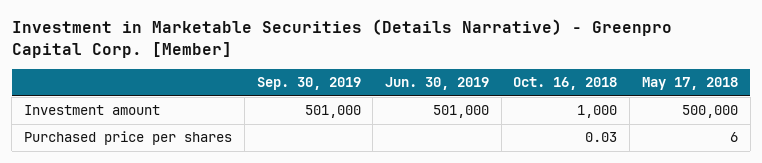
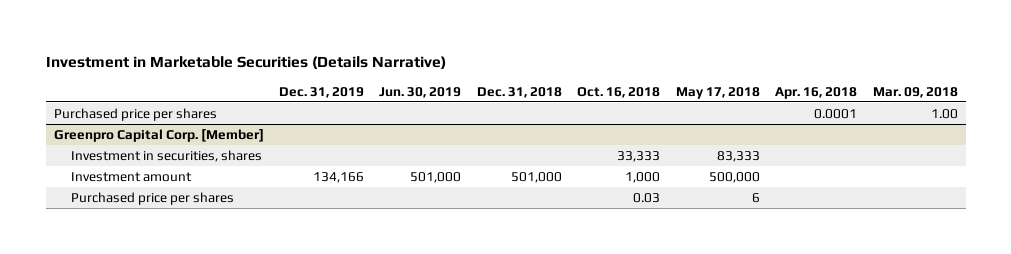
[11,19,672,59] Investment in Marketable Securities (Details Narrative) - Greenpro Capital Corp. [Member] -> [45,55,446,69] Investment in Marketable Securities (Details Narrative)
[256,77,361,91] Sep. 30, 2019 -> none
none -> [279,86,365,98] Dec. 31, 2019
none -> [476,86,562,98] Dec. 31, 2018
none -> [775,86,858,99] Apr. 16, 2018
none -> [872,86,958,98] Mar. 09, 2018
none -> [53,108,217,122] Purchased price per shares
none -> [53,129,264,143] Greenpro Capital Corp. [Member]
none -> [71,150,263,163] Investment in securities, shares

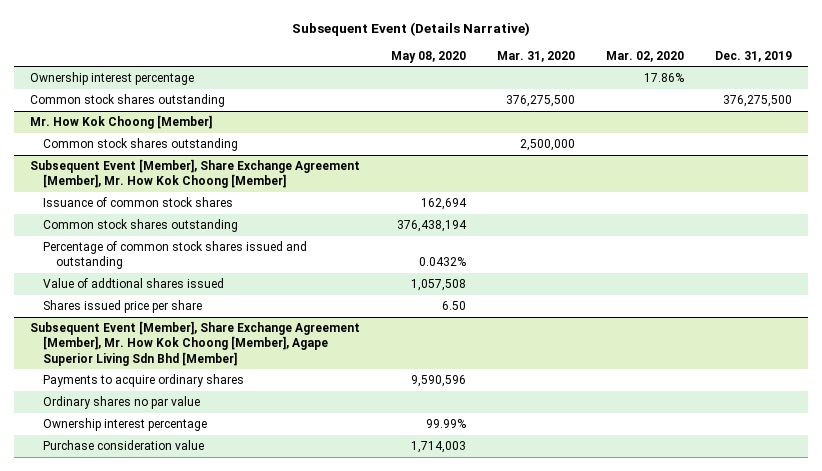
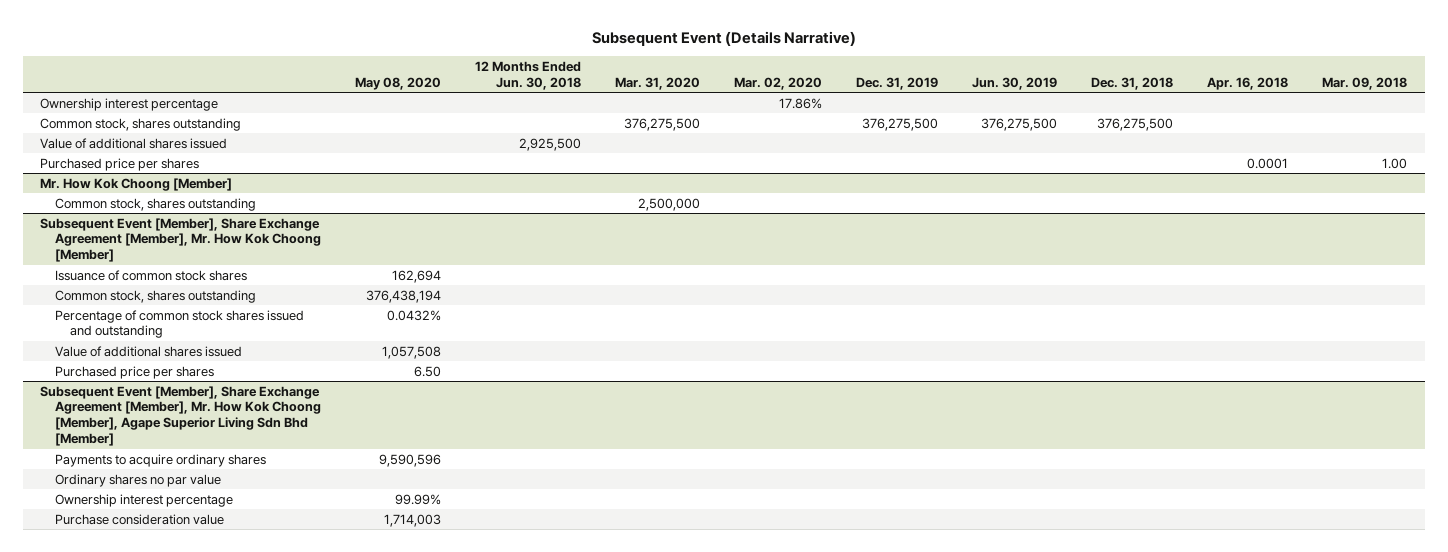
none -> [475,60,582,90] 12 Months Ended Jun. 30, 2018
none -> [972,76,1058,90] Jun. 30, 2019
none -> [1091,76,1174,90] Dec. 31, 2018
none -> [1207,76,1289,90] Apr. 16, 2018
none -> [1322,76,1408,90] Mar. 09, 2018
[29,94,225,108] Common stock shares outstanding -> [40,117,242,131] Common stock, shares outstanding
none -> [40,137,228,149] Value of additional shares issued
none -> [40,157,200,171] Purchased price per shares
[42,138,238,152] Common stock shares outstanding -> [55,197,257,211] Common stock, shares outstanding
[42,219,238,233] Common stock shares outstanding -> [55,289,257,303] Common stock, shares outstanding
[42,278,224,289] Value of addtional shares issued -> [55,345,243,357] Value of additional shares issued
[42,300,202,314] Shares issued price per share -> [55,365,215,379] Purchased price per shares

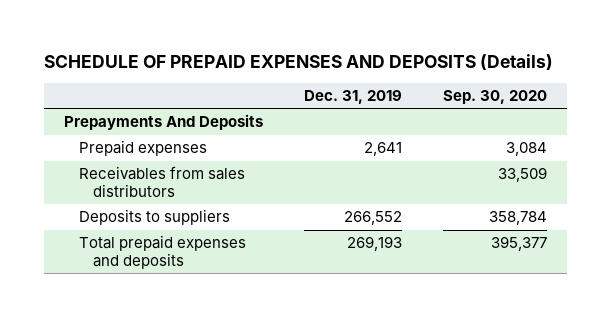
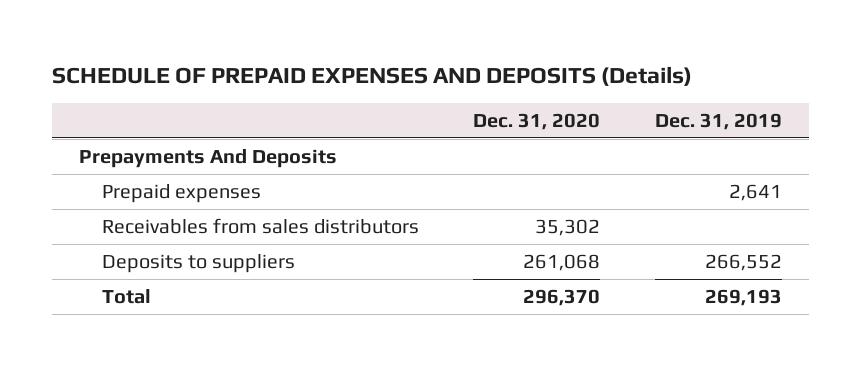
[442,89,547,104] Sep. 30, 2020 -> none
none -> [473,112,601,130] Dec. 31, 2020
[78,235,246,269] Total prepaid expenses and deposits -> [101,289,151,305] Total

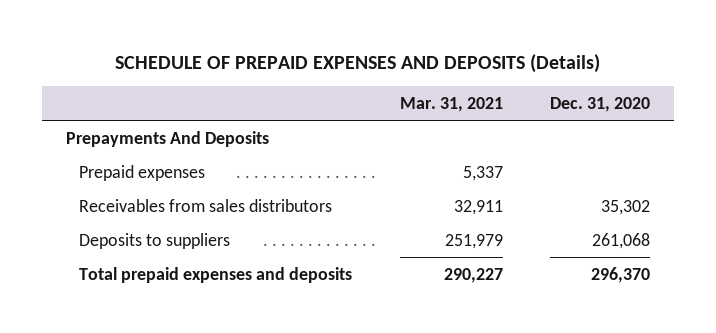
[654,112,782,130] Dec. 31, 2019 -> none
none -> [399,96,503,112] Mar. 31, 2021
[101,289,151,305] Total -> [78,266,352,283] Total prepaid expenses and deposits

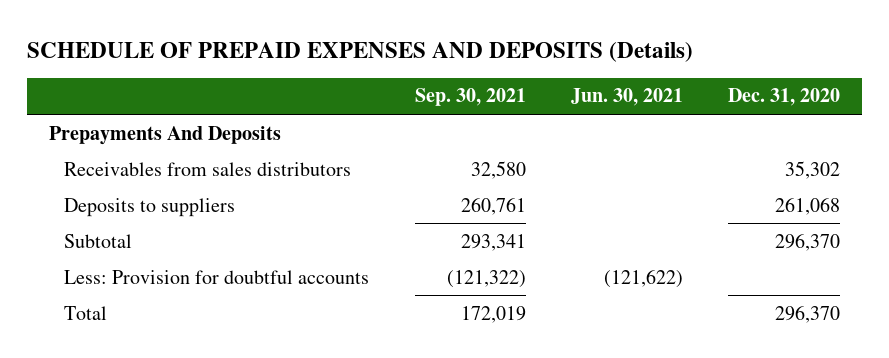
[399,96,503,112] Mar. 31, 2021 -> none
none -> [414,88,526,107] Sep. 30, 2021
none -> [570,88,683,107] Jun. 30, 2021
[78,164,205,181] Prepaid expenses -> none
none -> [64,233,133,248] Subtotal
none -> [64,269,370,284] Less: Provision for doubtful accounts
[78,266,352,283] Total prepaid expenses and deposits -> [64,305,108,320] Total

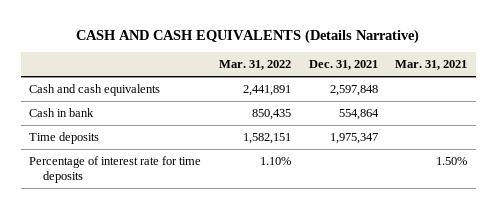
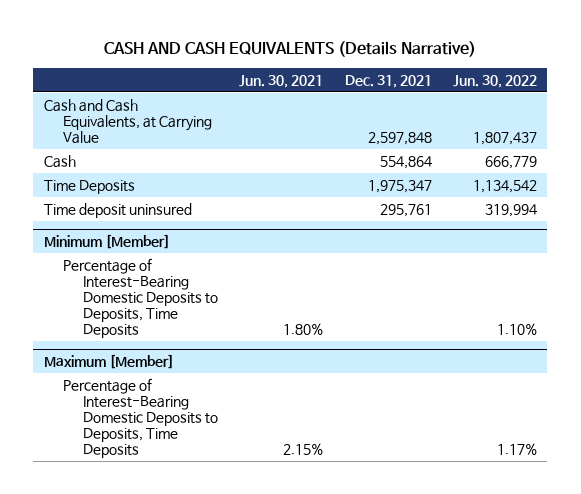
[218,60,291,71] Mar. 31, 2022 -> none
[395,60,468,71] Mar. 31, 2021 -> none
none -> [239,74,324,88] Jun. 30, 2021
none -> [452,74,537,88] Jun. 30, 2022
[29,83,161,96] Cash and cash equivalents -> [43,98,213,144] Cash and Cash Equivalents, at Carrying Value
[29,107,95,117] Cash in bank -> [43,154,76,168] Cash
[29,131,100,144] Time deposits -> [43,179,135,194] Time Deposits
none -> [43,202,192,218] Time deposit uninsured
none -> [43,233,170,249] Minimum [Member]
[29,155,202,183] Percentage of interest rate for time deposits -> [63,257,218,339] Percentage of Interest-Bearing Domestic Deposits to Deposits, Time Deposits
none -> [43,353,174,369] Maximum [Member]
none -> [63,377,218,459] Percentage of Interest-Bearing Domestic Deposits to Deposits, Time Deposits

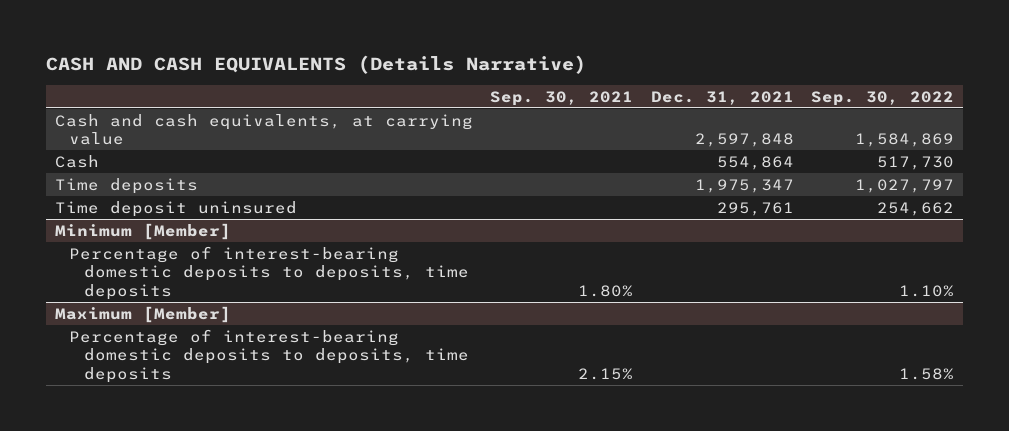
[239,74,324,88] Jun. 30, 2021 -> none
[452,74,537,88] Jun. 30, 2022 -> none
none -> [490,90,634,106] Sep. 30, 2021
none -> [810,90,954,106] Sep. 30, 2022
[43,98,213,144] Cash and Cash Equivalents, at Carrying Value -> [54,113,473,146] Cash and cash equivalents, at carrying value
[43,179,135,194] Time Deposits -> [54,177,198,194] Time deposits
[63,257,218,339] Percentage of Interest-Bearing Domestic Deposits to Deposits, Time Deposits -> [69,245,469,300] Percentage of interest-bearing domestic deposits to deposits, time deposits
[63,377,218,459] Percentage of Interest-Bearing Domestic Deposits to Deposits, Time Deposits -> [69,328,469,383] Percentage of interest-bearing domestic deposits to deposits, time deposits

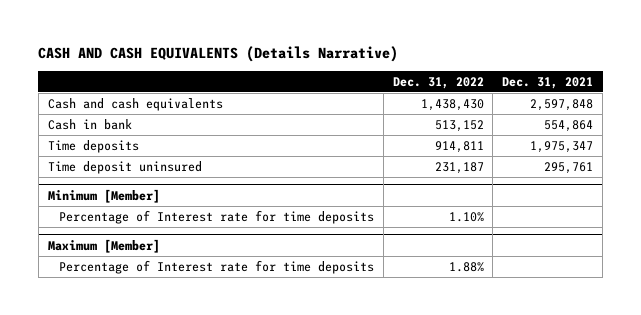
[490,90,634,106] Sep. 30, 2021 -> none
[810,90,954,106] Sep. 30, 2022 -> none
none -> [392,76,484,89] Dec. 31, 2022
[54,113,473,146] Cash and cash equivalents, at carrying value -> [47,97,223,111] Cash and cash equivalents
[54,154,99,168] Cash -> [47,118,132,130] Cash in bank
[69,245,469,300] Percentage of interest-bearing domestic deposits to deposits, time deposits -> [58,209,374,224] Percentage of Interest rate for time deposits
[69,328,469,383] Percentage of interest-bearing domestic deposits to deposits, time deposits -> [58,259,374,274] Percentage of Interest rate for time deposits

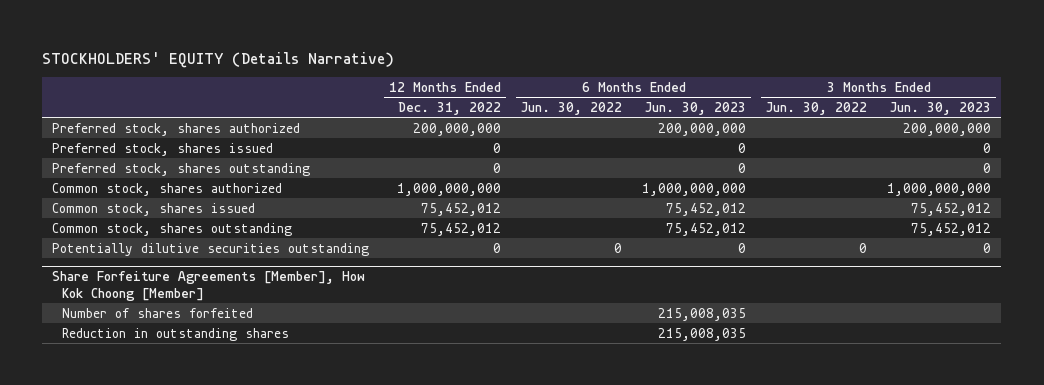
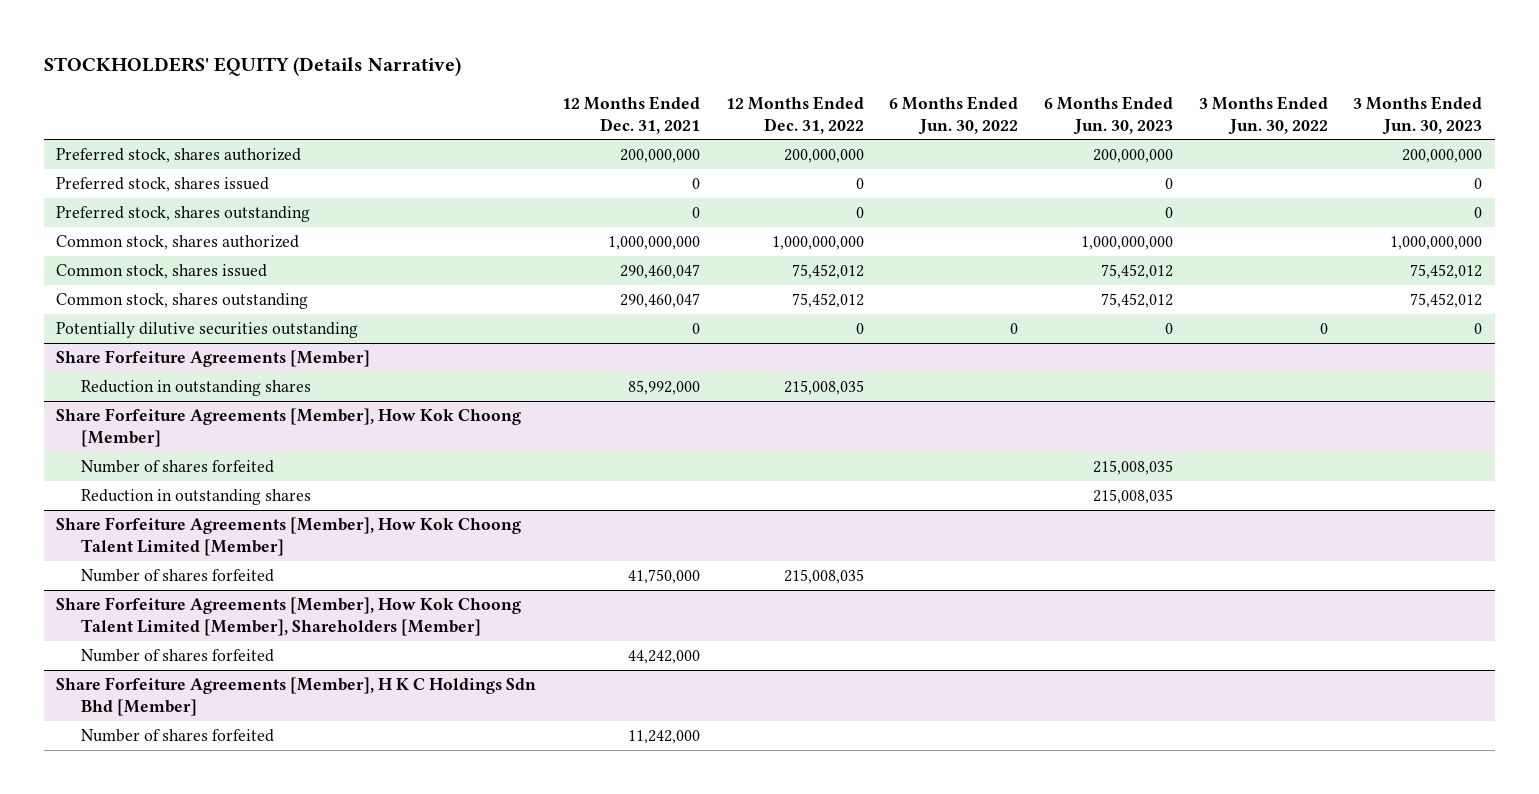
none -> [562,95,701,134] 12 Months Ended Dec. 31, 2021
none -> [56,350,371,368] Share Forfeiture Agreements [Member]
none -> [81,380,312,397] Reduction in outstanding shares
none -> [56,517,522,557] Share Forfeiture Agreements [Member], How Kok Choong Talent Limited [Member]
none -> [81,569,275,583] Number of shares forfeited
none -> [56,597,522,637] Share Forfeiture Agreements [Member], How Kok Choong Talent Limited [Member], Shareholders [Member]
none -> [81,649,275,663] Number of shares forfeited
none -> [56,677,537,717] Share Forfeiture Agreements [Member], H K C Holdings Sdn Bhd [Member]
none -> [81,729,275,743] Number of shares forfeited

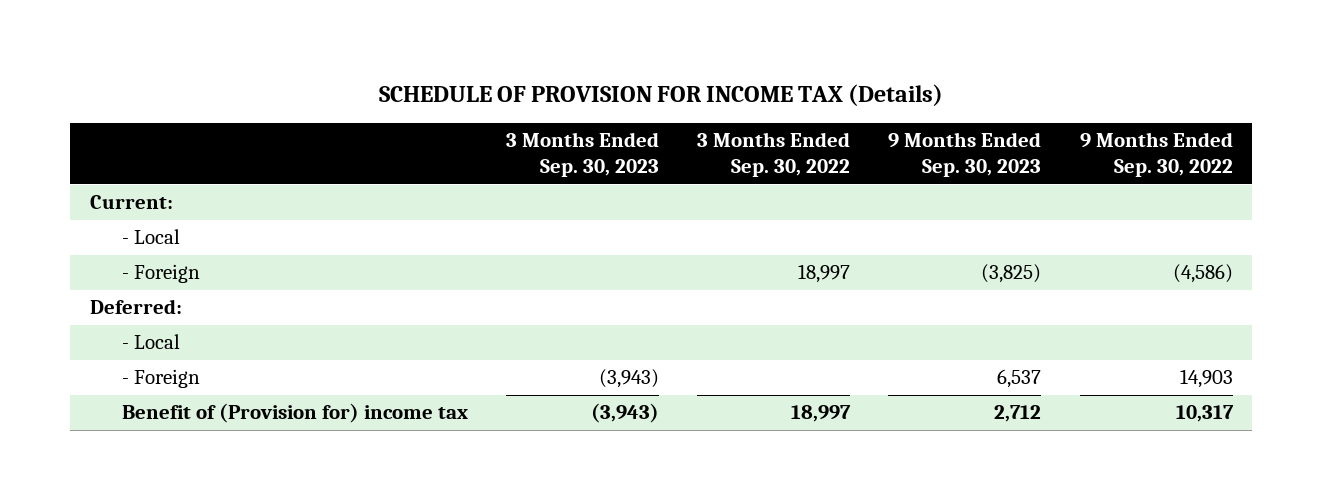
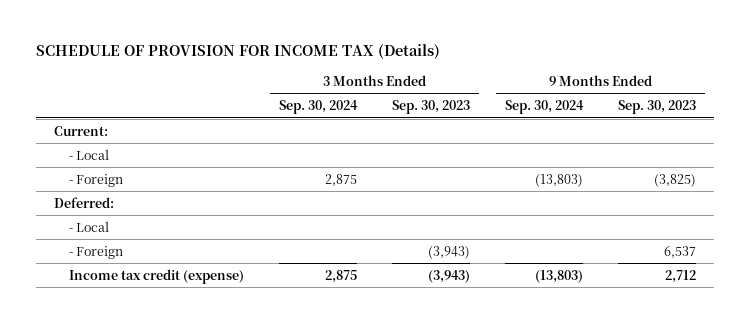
[697,131,851,178] 3 Months Ended Sep. 30, 2022 -> none
[1079,131,1233,178] 9 Months Ended Sep. 30, 2022 -> none
none -> [279,99,359,114] Sep. 30, 2024
none -> [505,99,585,114] Sep. 30, 2024
[121,403,468,424] Benefit of (Provision for) income tax -> [68,268,244,284] Income tax credit (expense)

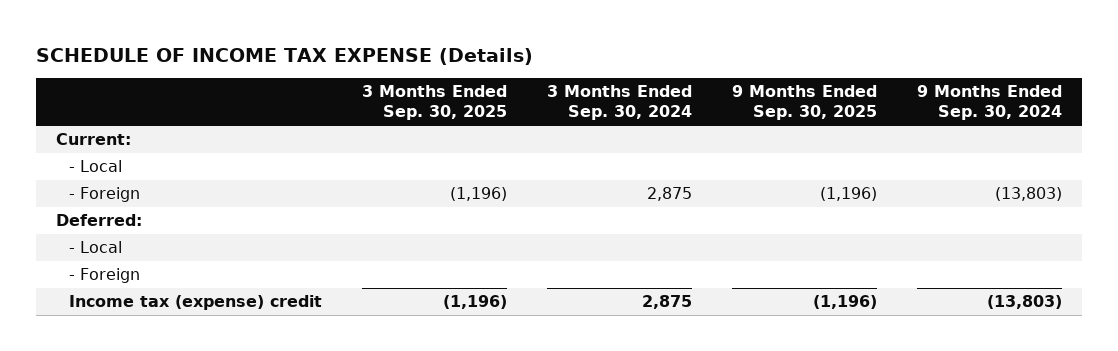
[36,43,441,59] SCHEDULE OF PROVISION FOR INCOME TAX (Details) -> [36,47,534,65] SCHEDULE OF INCOME TAX EXPENSE (Details)
[392,99,471,114] Sep. 30, 2023 -> none
[618,99,697,114] Sep. 30, 2023 -> none
none -> [362,85,508,121] 3 Months Ended Sep. 30, 2025
none -> [731,85,877,121] 9 Months Ended Sep. 30, 2025
[68,268,244,284] Income tax credit (expense) -> [69,295,323,311] Income tax (expense) credit

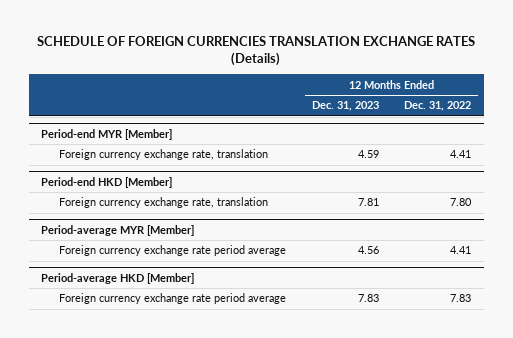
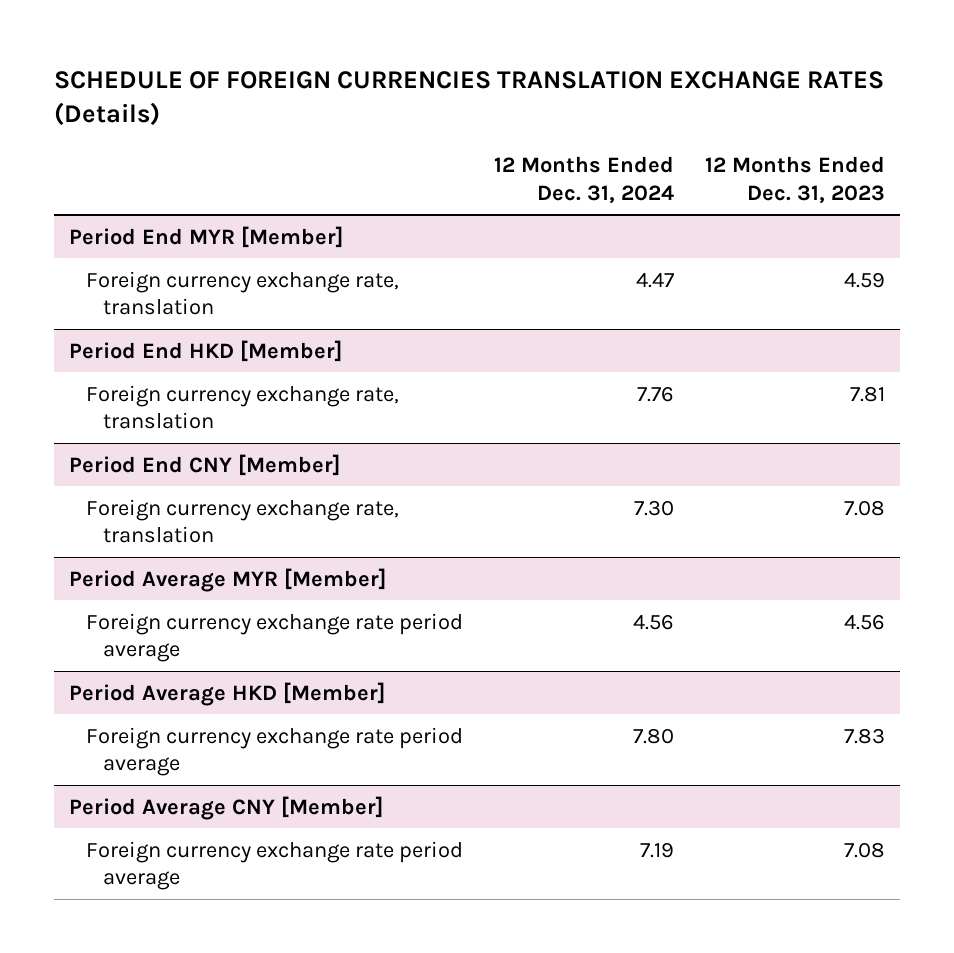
[404,101,472,112] Dec. 31, 2022 -> none
none -> [493,156,674,203] 12 Months Ended Dec. 31, 2024
[41,129,173,141] Period-end MYR [Member] -> [69,225,344,248] Period End MYR [Member]
[41,177,173,189] Period-end HKD [Member] -> [69,339,343,362] Period End HKD [Member]
none -> [69,453,341,476] Period End CNY [Member]
none -> [85,498,399,543] Foreign currency exchange rate, translation
[41,225,195,237] Period-average MYR [Member] -> [69,567,387,592] Period Average MYR [Member]
[41,273,195,285] Period-average HKD [Member] -> [69,681,386,706] Period Average HKD [Member]
none -> [69,795,384,820] Period Average CNY [Member]
none -> [85,840,463,890] Foreign currency exchange rate period average

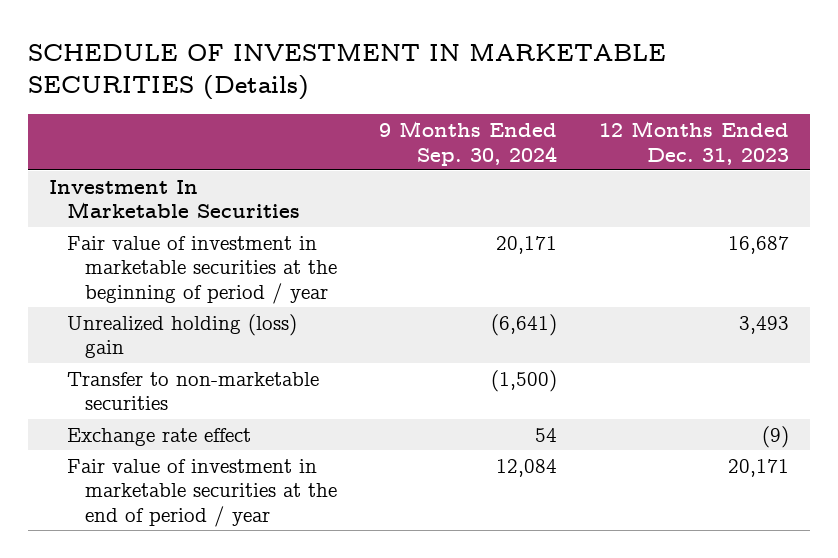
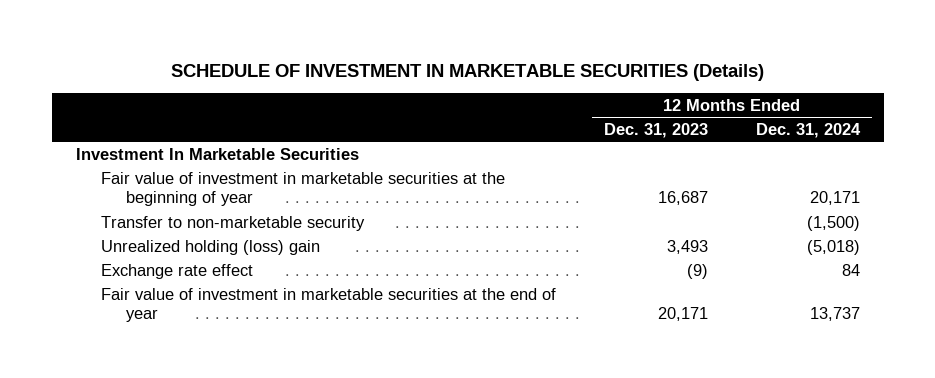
[378,120,557,166] 9 Months Ended Sep. 30, 2024 -> none
none -> [755,122,861,138] Dec. 31, 2024
[67,235,338,305] Fair value of investment in marketable securities at the beginning of period / year -> [100,171,505,207] Fair value of investment in marketable securities at the beginning of year
none -> [100,215,365,231] Transfer to non-marketable security
[67,371,320,411] Transfer to non-marketable securities -> none
[67,458,338,528] Fair value of investment in marketable securities at the end of period / year -> [100,287,556,323] Fair value of investment in marketable securities at the end of year

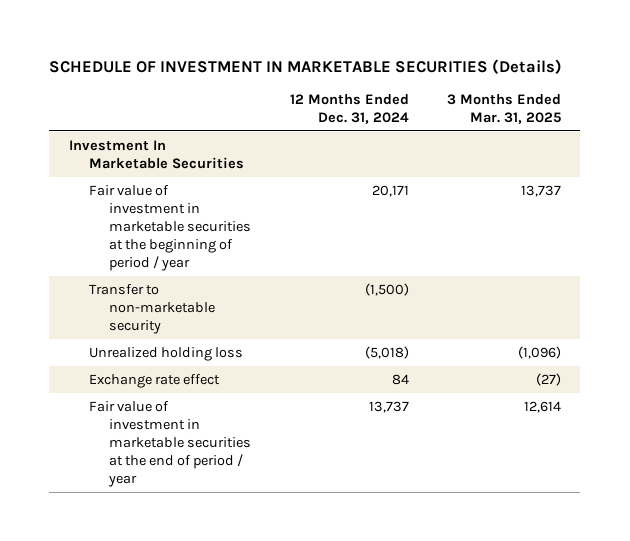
[603,122,708,138] Dec. 31, 2023 -> none
none -> [447,93,562,124] 3 Months Ended Mar. 31, 2025
[100,171,505,207] Fair value of investment in marketable securities at the beginning of year -> [88,184,252,271] Fair value of investment in marketable securities at the beginning of period / year
[100,239,320,255] Unrealized holding (loss) gain -> [88,346,243,361] Unrealized holding loss
[100,287,556,323] Fair value of investment in marketable securities at the end of year -> [88,400,252,487] Fair value of investment in marketable securities at the end of period / year

